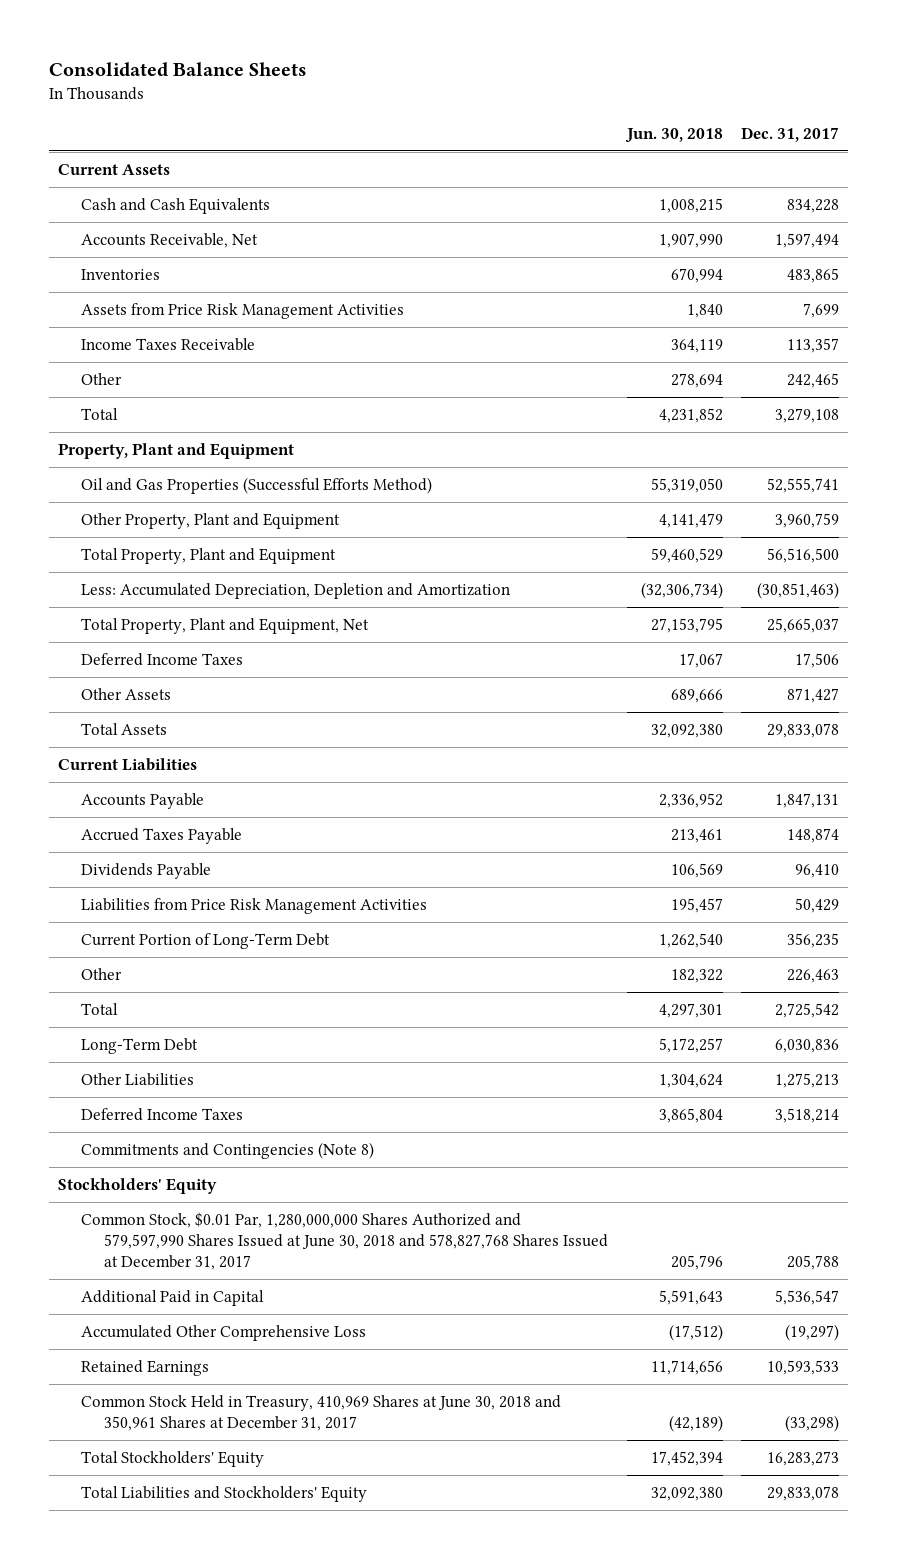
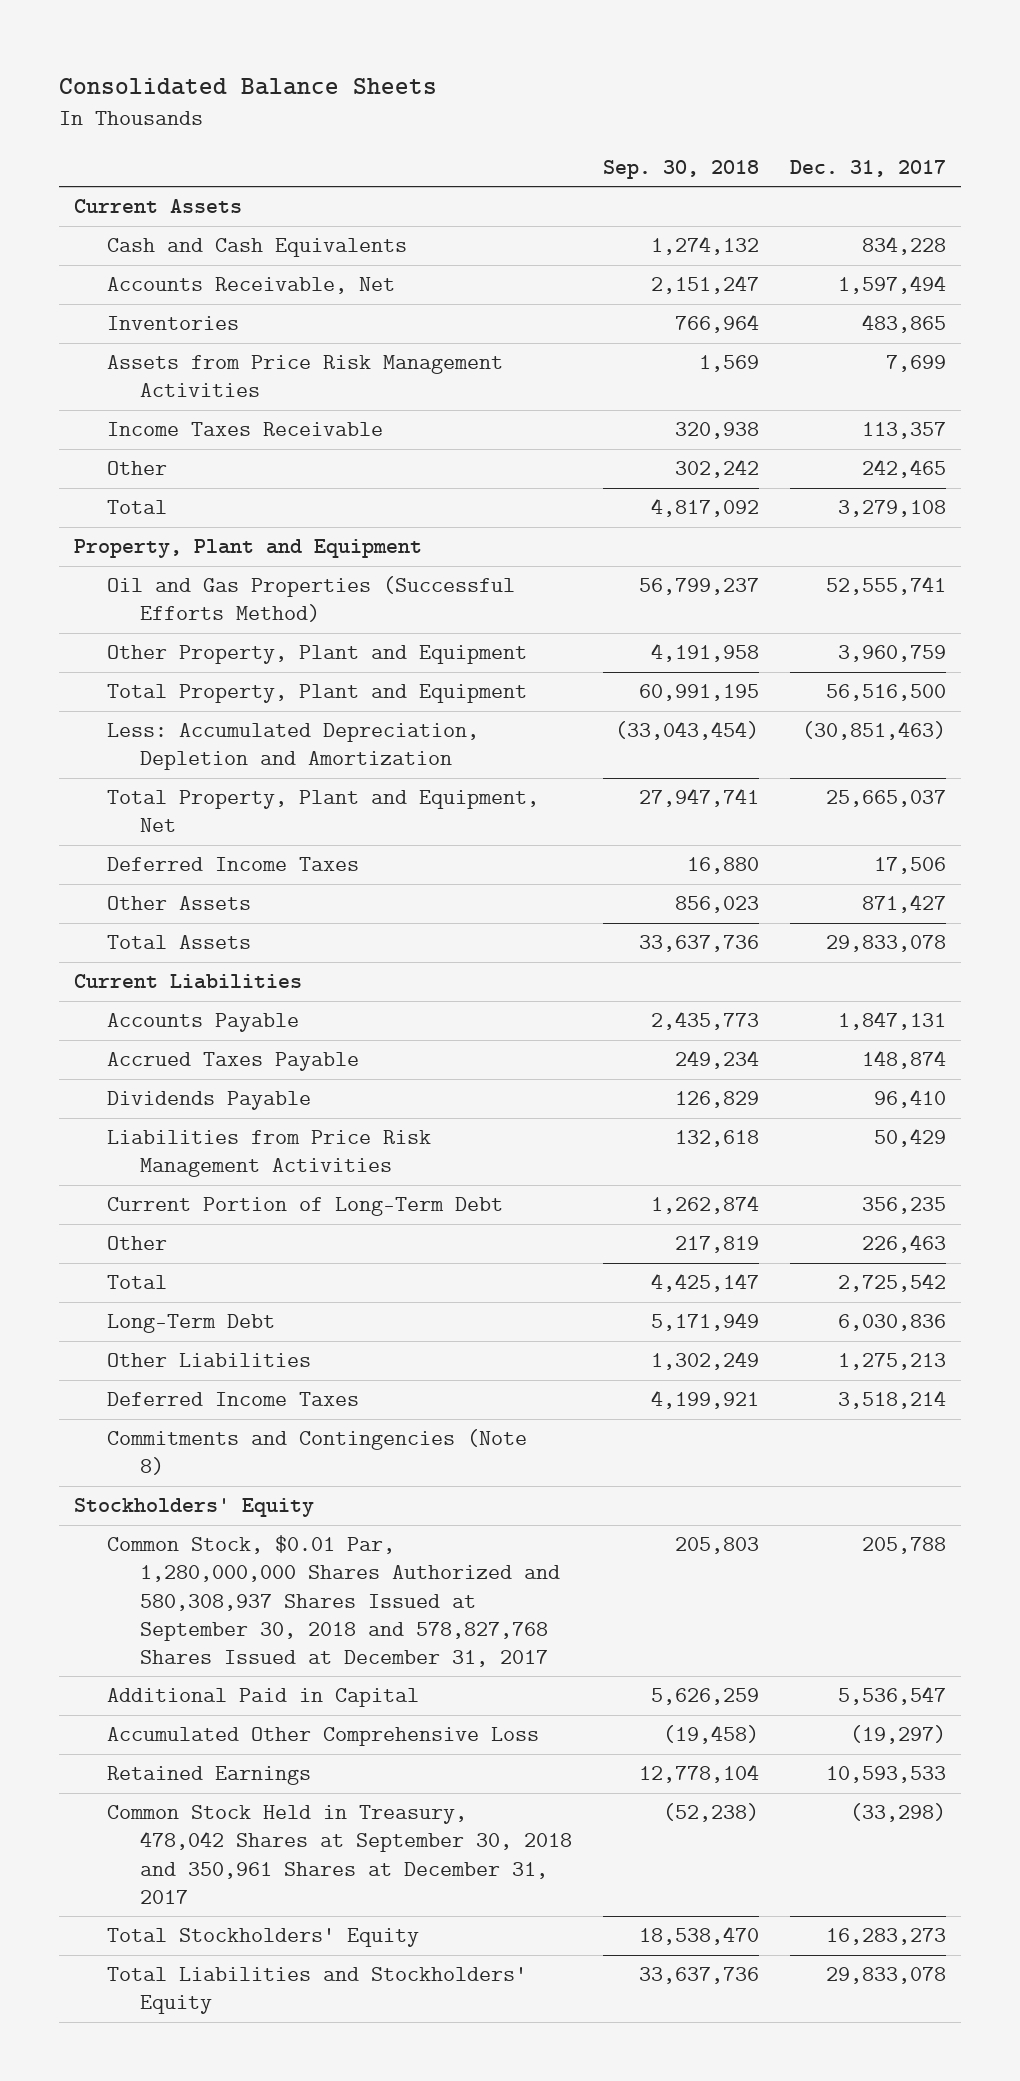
[624,128,723,144] Jun. 30, 2018 -> none
none -> [602,159,759,179] Sep. 30, 2018
[81,1211,609,1271] Common Stock, $0.01 Par, 1,280,000,000 Shares Authorized and 579,597,990 Shares Issued at June 30, 2018 and 578,827,768 Shares Issued at December 31, 2017 -> [107,1535,560,1667] Common Stock, $0.01 Par, 1,280,000,000 Shares Authorized and 580,308,937 Shares Issued at September 30, 2018 and 578,827,768 Shares Issued at December 31, 2017
[81,1394,562,1432] Common Stock Held in Treasury, 410,969 Shares at June 30, 2018 and 350,961 Shares at December 31, 2017 -> [107,1805,572,1904] Common Stock Held in Treasury, 478,042 Shares at September 30, 2018 and 350,961 Shares at December 31, 2017

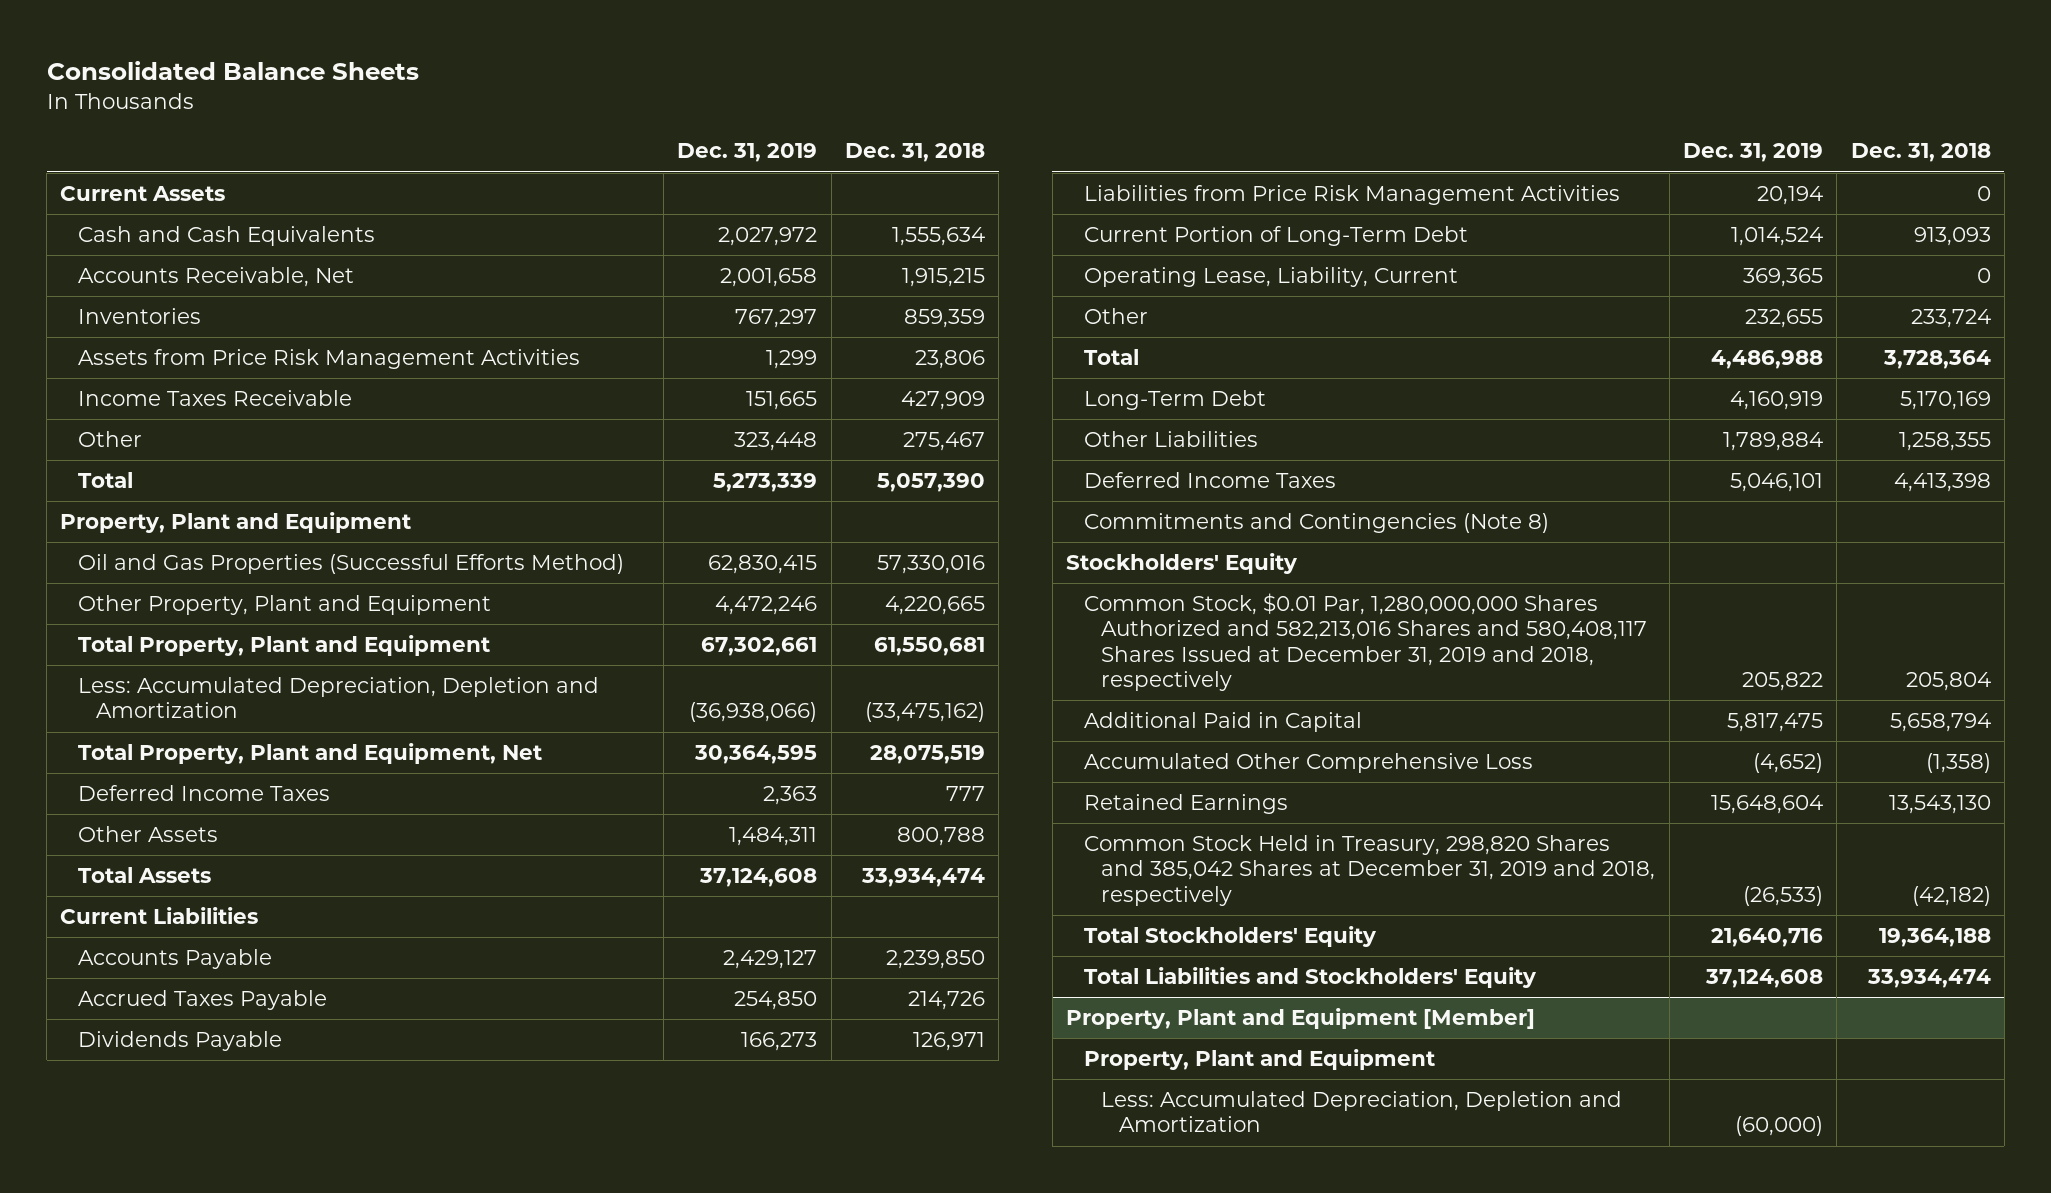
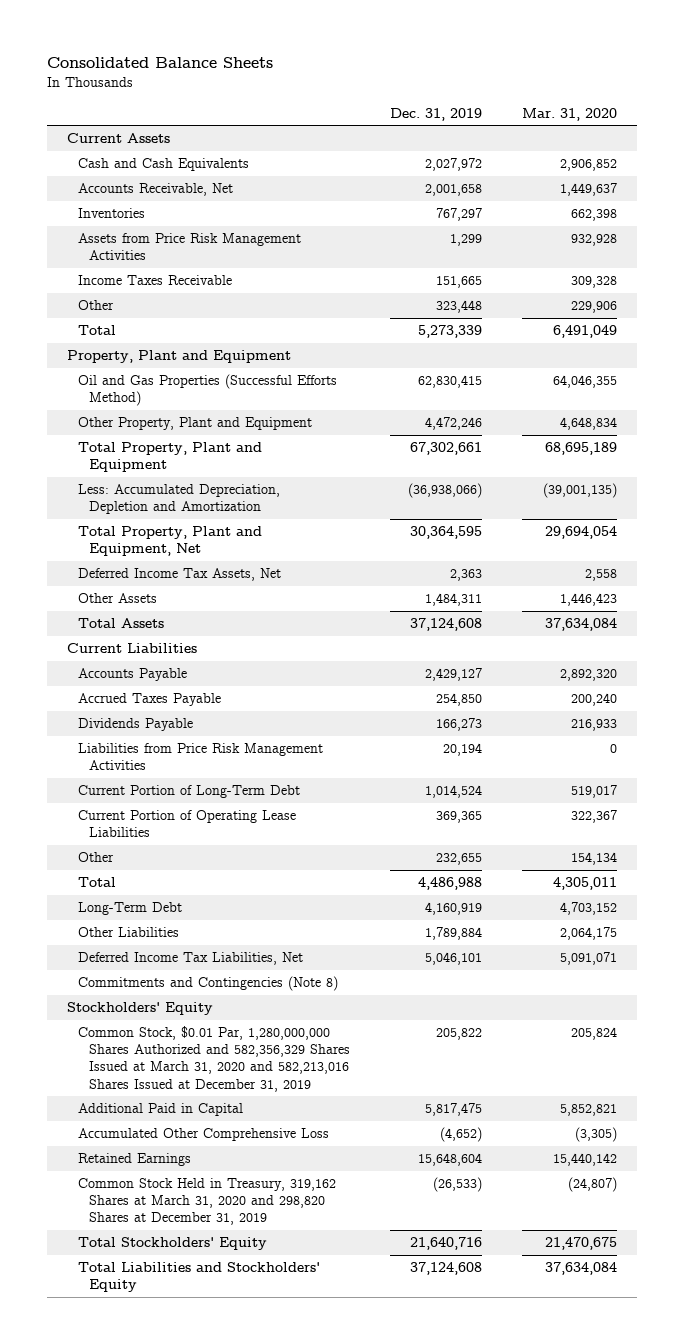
[845,143,986,163] Dec. 31, 2018 -> none
none -> [521,107,617,121] Mar. 31, 2020
[78,785,331,802] Deferred Income Taxes -> [77,568,281,582] Deferred Income Tax Assets, Net
[1083,267,1458,288] Operating Lease, Liability, Current -> [77,810,296,838] Current Portion of Operating Lease Liabilities
[1083,472,1336,489] Deferred Income Taxes -> [77,952,303,966] Deferred Income Tax Liabilities, Net
[1083,593,1648,691] Common Stock, $0.01 Par, 1,280,000,000 Shares Authorized and 582,213,016 Shares and 580,408,117 Shares Issued at December 31, 2019 and 2018, respectively -> [77,1026,350,1092] Common Stock, $0.01 Par, 1,280,000,000 Shares Authorized and 582,356,329 Shares Issued at March 31, 2020 and 582,213,016 Shares Issued at December 31, 2019
[1083,835,1656,906] Common Stock Held in Treasury, 298,820 Shares and 385,042 Shares at December 31, 2019 and 2018, respectively -> [77,1178,336,1226] Common Stock Held in Treasury, 319,162 Shares at March 31, 2020 and 298,820 Shares at December 31, 2019
[1066,1008,1536,1030] Property, Plant and Equipment [Member] -> none
[1083,1049,1435,1071] Property, Plant and Equipment -> none
[1101,1091,1623,1133] Less: Accumulated Depreciation, Depletion and Amortization -> none

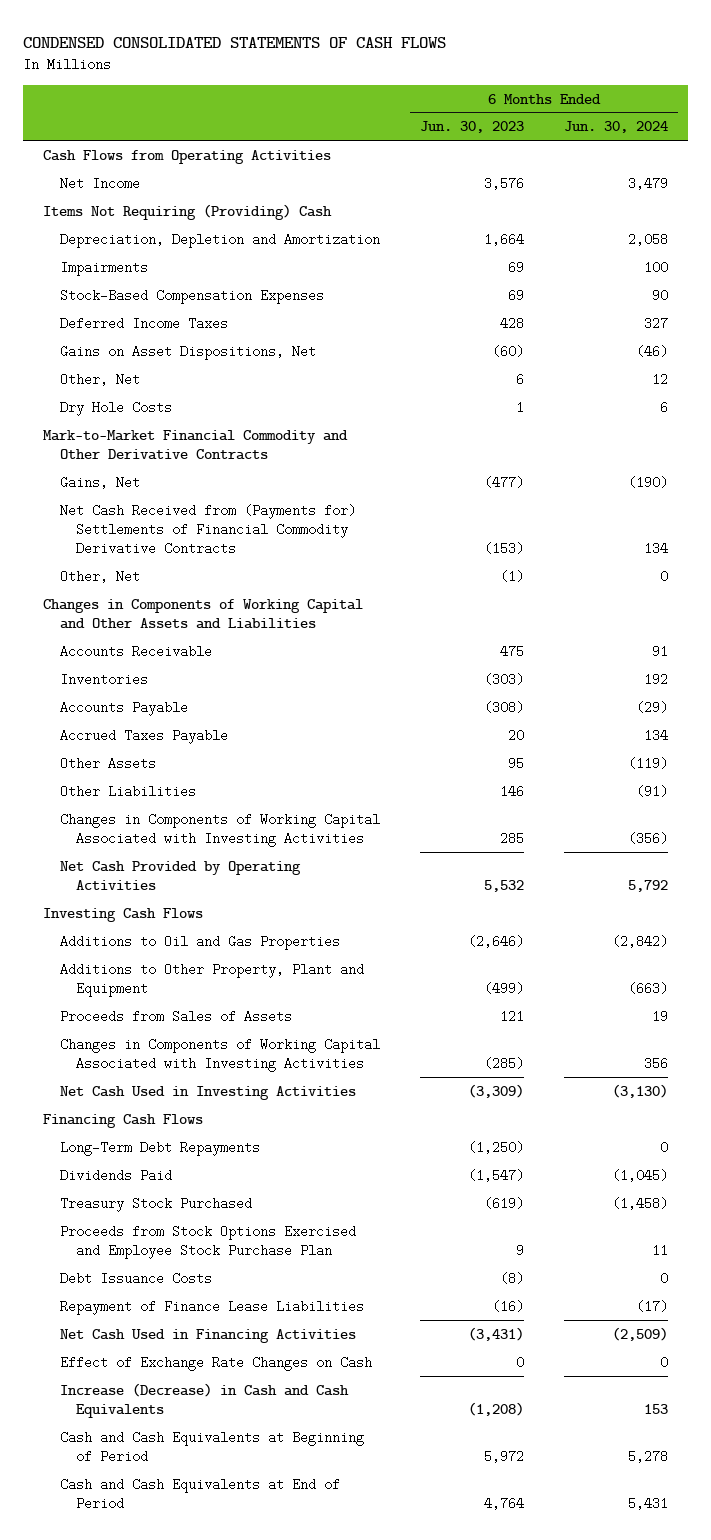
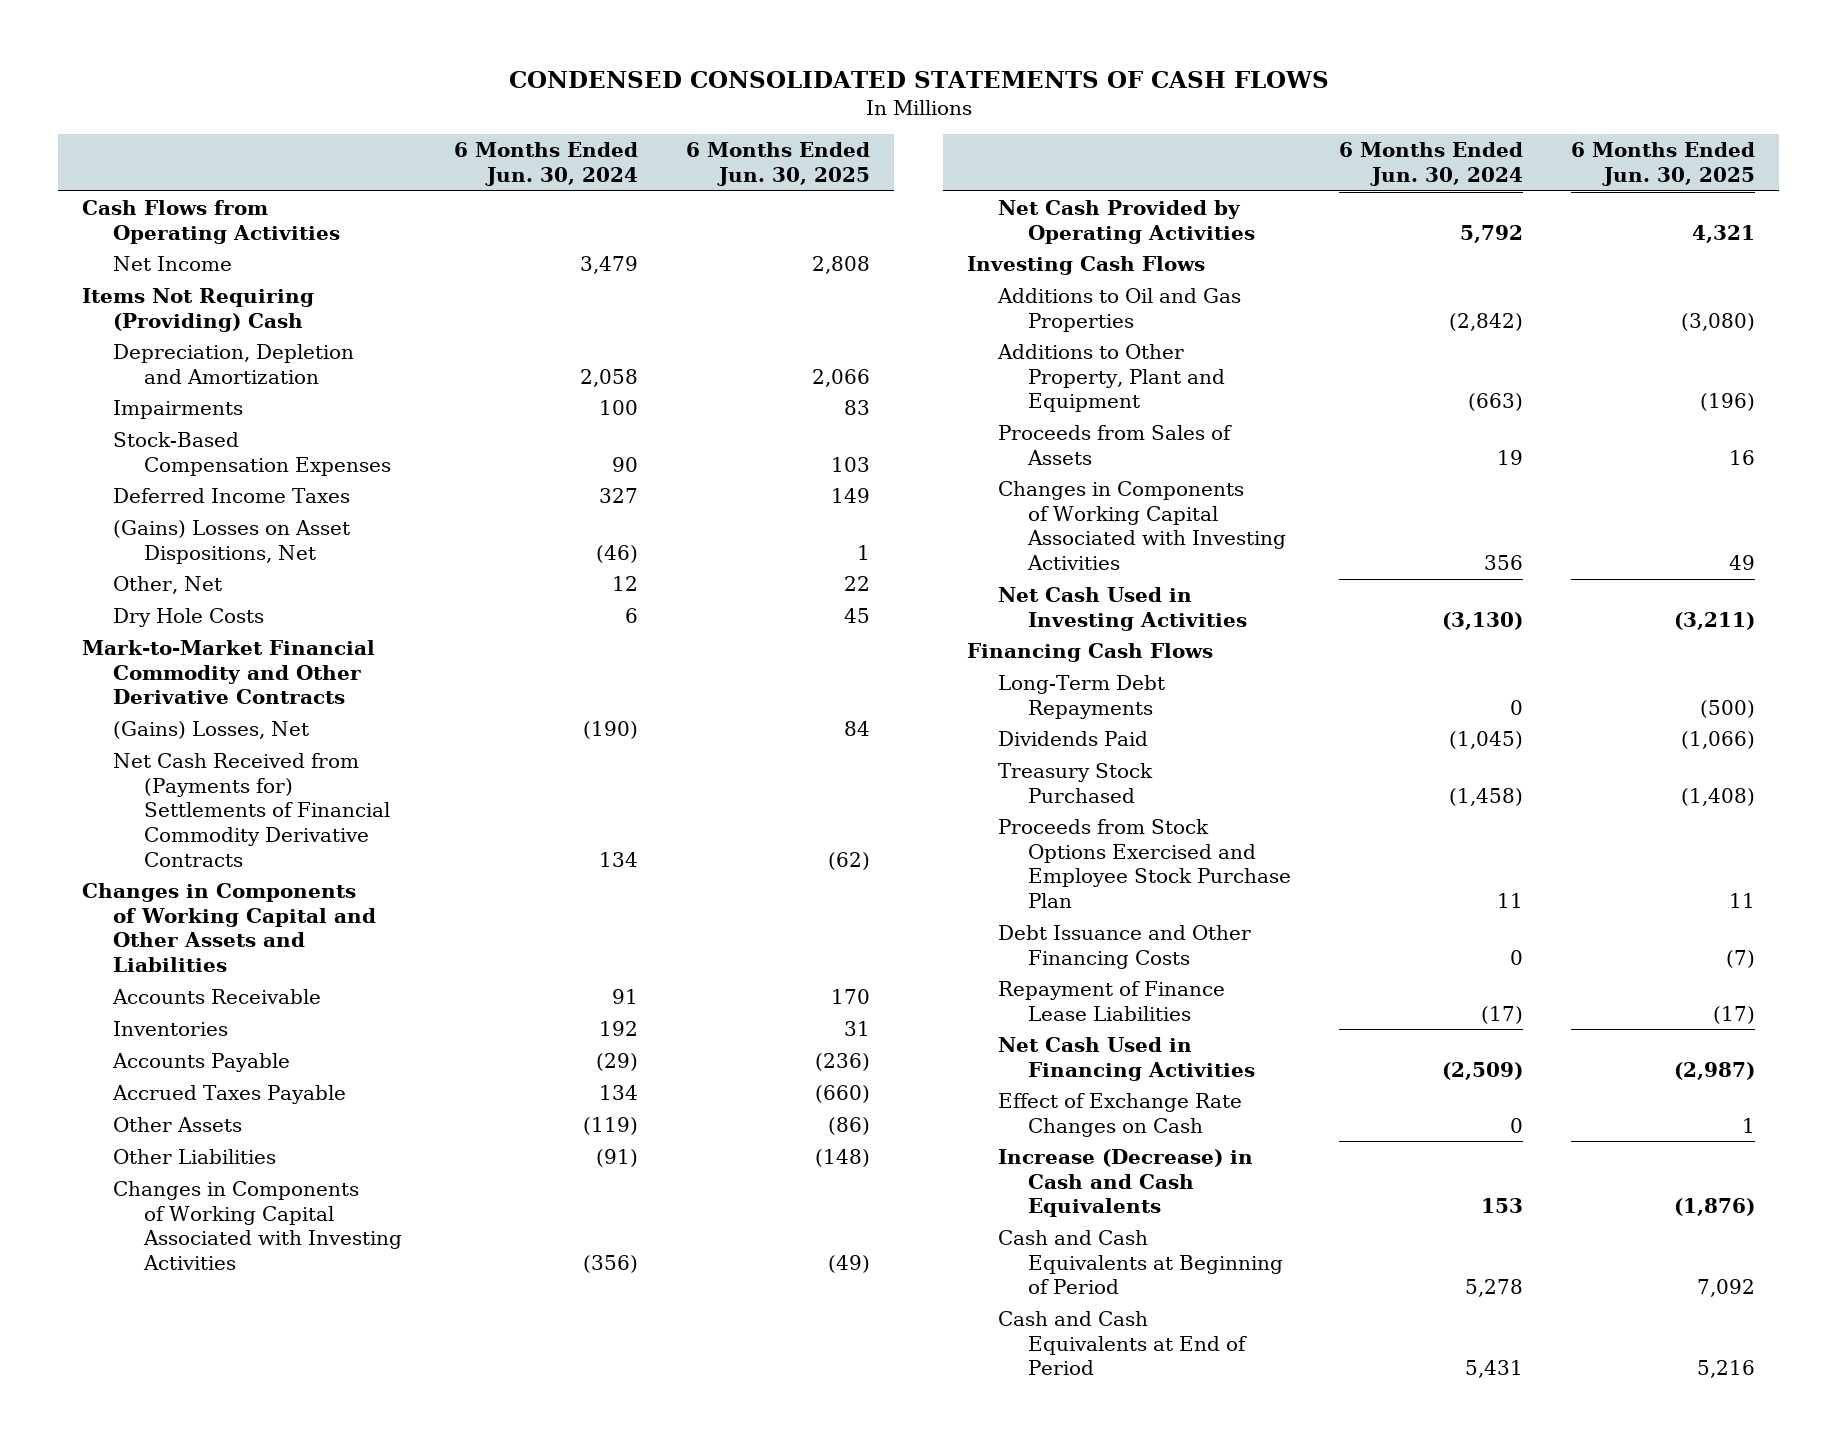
[419,121,524,134] Jun. 30, 2023 -> none
none -> [686,142,871,186] 6 Months Ended Jun. 30, 2025
[59,344,316,360] Gains on Asset Dispositions, Net -> [112,519,350,564] (Gains) Losses on Asset Dispositions, Net
[59,475,140,489] Gains, Net -> [112,720,309,739] (Gains) Losses, Net
[59,569,140,583] Other, Net -> none
[59,1271,212,1285] Debt Issuance Costs -> [997,924,1251,969] Debt Issuance and Other Financing Costs

